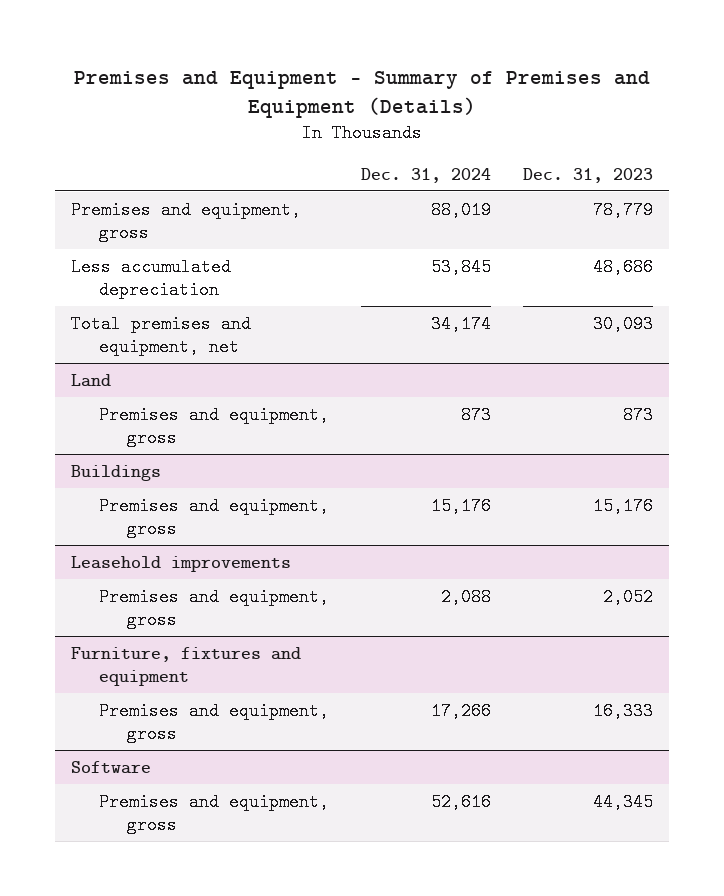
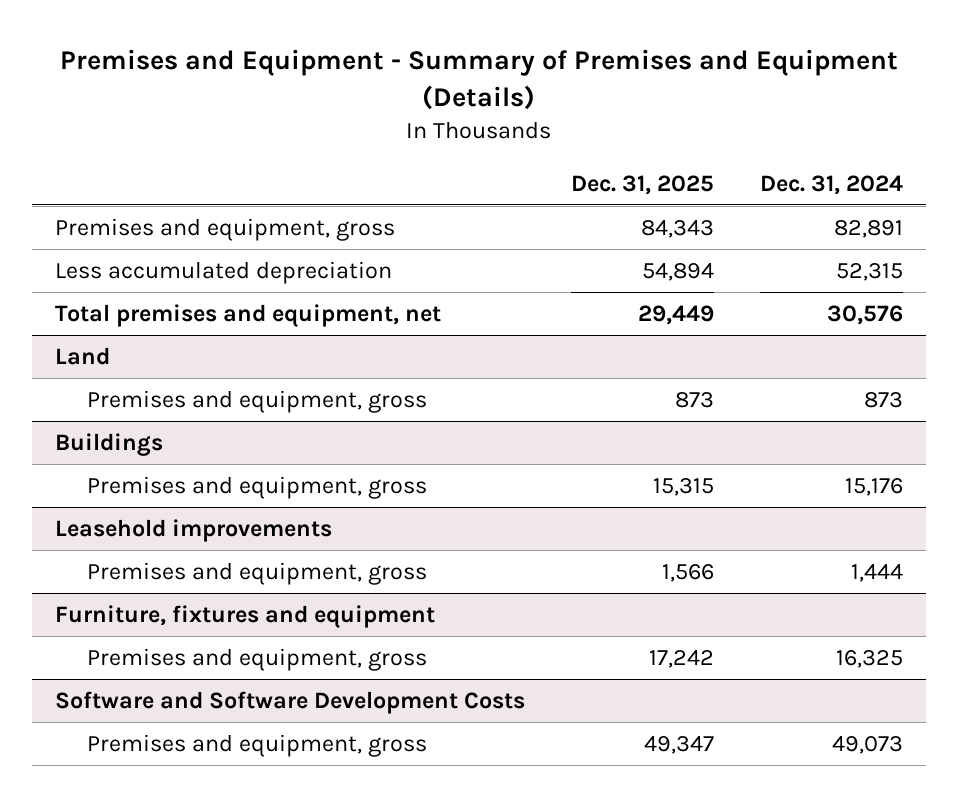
[522,167,653,183] Dec. 31, 2023 -> none
none -> [571,174,715,195] Dec. 31, 2025
[431,200,492,219] 88,019 -> [833,219,903,238] 82,891
[431,257,492,276] 53,845 -> [835,262,903,281] 52,315
[431,314,492,333] 34,174 -> [826,304,903,325] 30,576
[441,587,492,606] 2,088 -> [850,563,903,582] 1,444
[70,760,151,774] Software -> none
[431,701,492,720] 17,266 -> [835,649,903,668] 16,325
none -> [55,690,526,714] Software and Software Development Costs
[431,792,492,811] 52,616 -> [831,735,903,754] 49,073

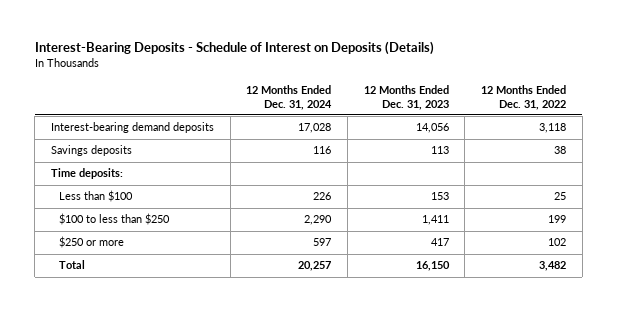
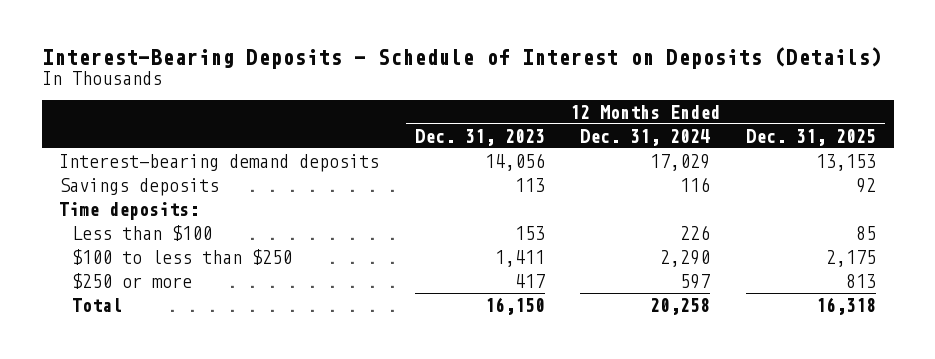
[481,85,567,110] 12 Months Ended Dec. 31, 2022 -> none
none -> [745,128,876,146] Dec. 31, 2025
[298,123,332,134] 17,028 -> [650,153,711,171] 17,029
[298,261,332,272] 20,257 -> [650,297,711,315] 20,258

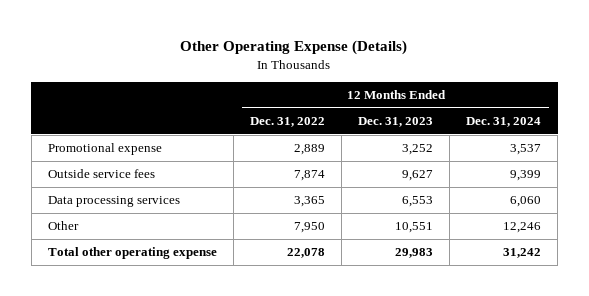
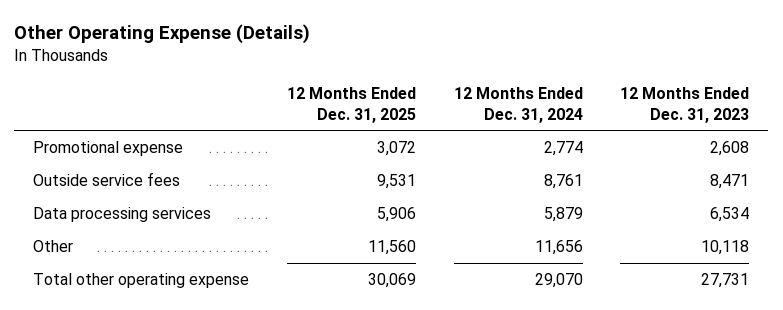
[249,116,325,127] Dec. 31, 2022 -> none
none -> [286,87,416,123] 12 Months Ended Dec. 31, 2025
[402,144,434,156] 3,252 -> [710,141,750,157] 2,608
[510,144,542,156] 3,537 -> [543,141,583,157] 2,774
[402,170,434,182] 9,627 -> [710,174,750,190] 8,471
[510,170,542,182] 9,399 -> [543,174,583,190] 8,761
[402,196,434,208] 6,553 -> [710,207,750,223] 6,534
[510,196,542,208] 6,060 -> [543,207,583,223] 5,879
[395,222,434,234] 10,551 -> [701,240,750,256] 10,118
[503,222,542,234] 12,246 -> [534,240,583,256] 11,656
[395,248,434,259] 29,983 -> [701,273,750,289] 27,731
[503,248,542,259] 31,242 -> [534,273,583,289] 29,070

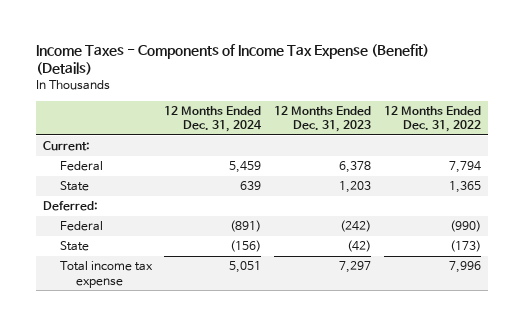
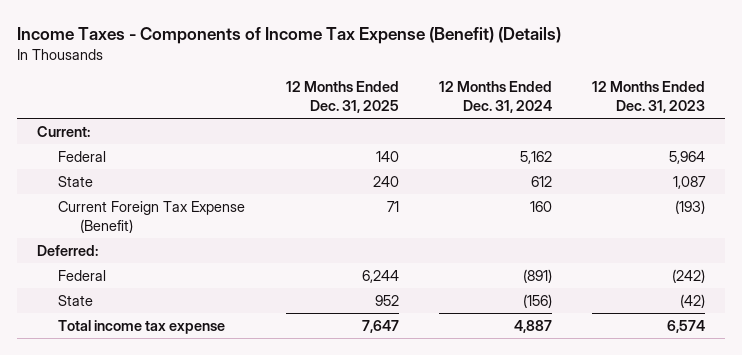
[384,105,482,133] 12 Months Ended Dec. 31, 2022 -> none
none -> [285,81,399,114] 12 Months Ended Dec. 31, 2025
[229,161,262,174] 5,459 -> [519,150,552,164] 5,162
[339,161,372,174] 6,378 -> [668,150,705,164] 5,964
[240,181,262,191] 639 -> [530,175,552,187] 612
[339,181,372,194] 1,203 -> [672,175,706,189] 1,087
none -> [58,200,246,233] Current Foreign Tax Expense (Benefit)
[229,261,262,274] 5,051 -> [513,319,552,333] 4,887
[339,261,372,274] 7,297 -> [666,319,705,333] 6,574

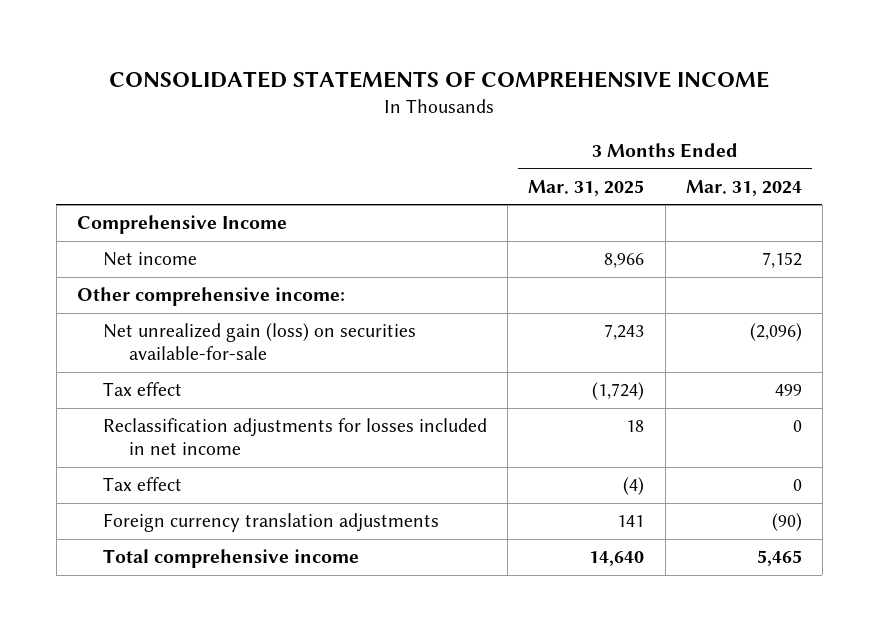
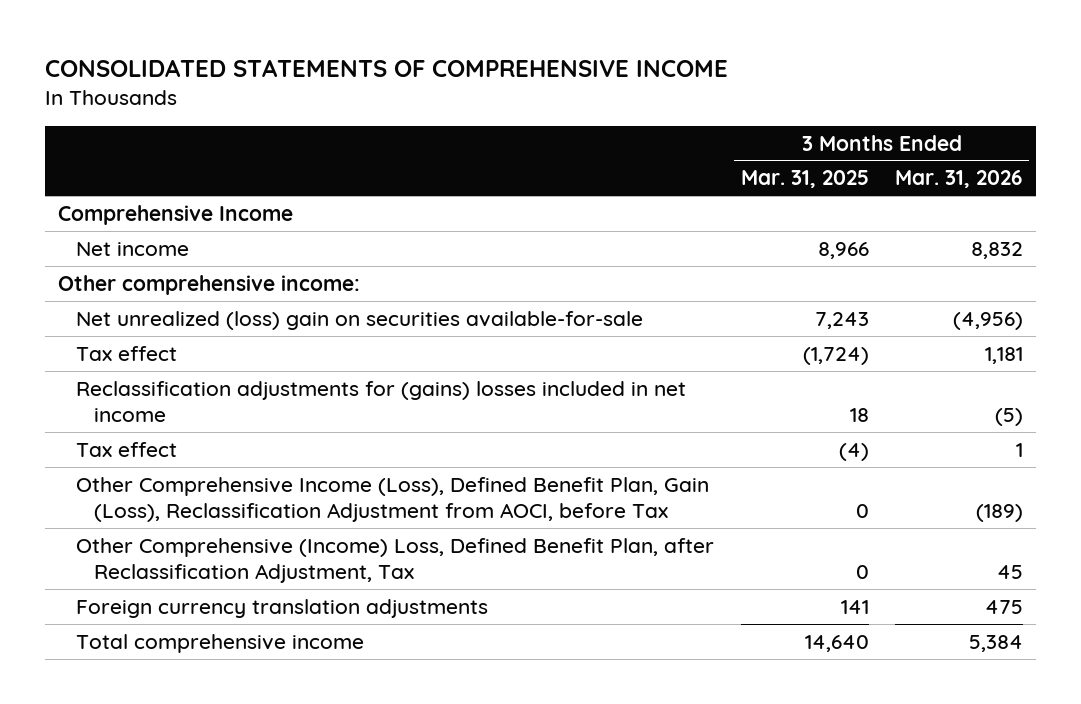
[685,179,802,196] Mar. 31, 2024 -> none
none -> [894,170,1023,189] Mar. 31, 2026
[102,323,416,361] Net unrealized gain (loss) on securities available-for-sale -> [76,310,644,330] Net unrealized (loss) gain on securities available-for-sale
[102,418,487,456] Reclassification adjustments for losses included in net income -> [76,380,687,422] Reclassification adjustments for (gains) losses included in net income
none -> [76,476,710,522] Other Comprehensive Income (Loss), Defined Benefit Plan, Gain (Loss), Reclassification Adjustment from AOCI, before Tax
none -> [76,537,715,583] Other Comprehensive (Income) Loss, Defined Benefit Plan, after Reclassification Adjustment, Tax

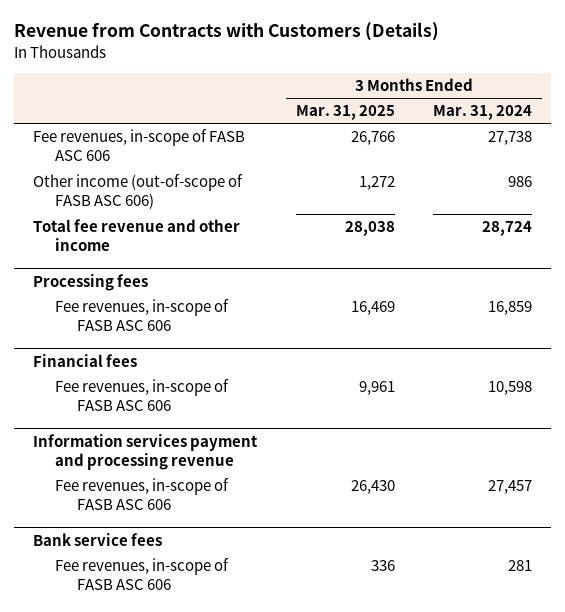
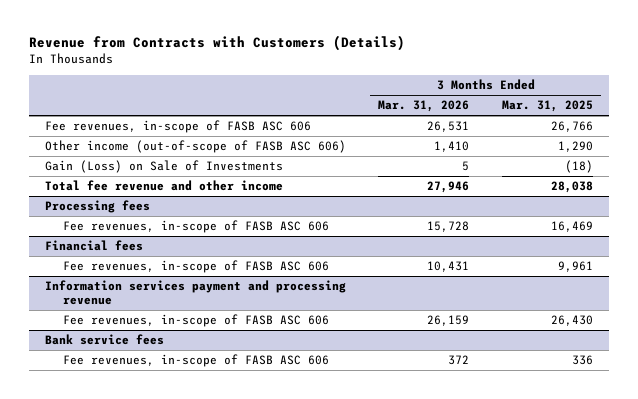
[432,105,532,121] Mar. 31, 2024 -> none
none -> [378,100,470,113] Mar. 31, 2026
[358,176,395,191] 1,272 -> [557,141,593,153] 1,290
none -> [44,160,283,174] Gain (Loss) on Sale of Investments

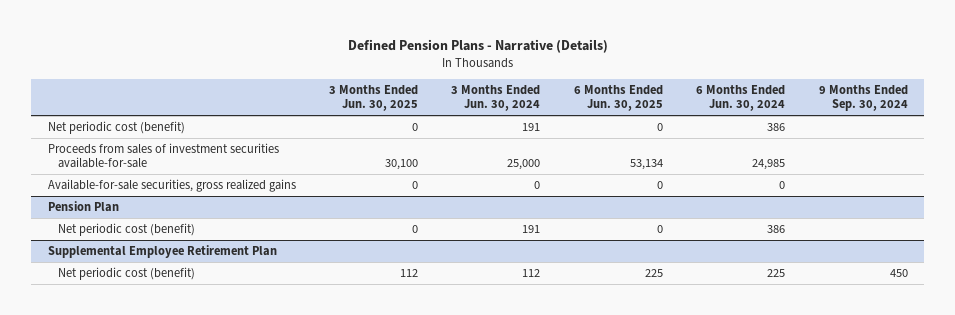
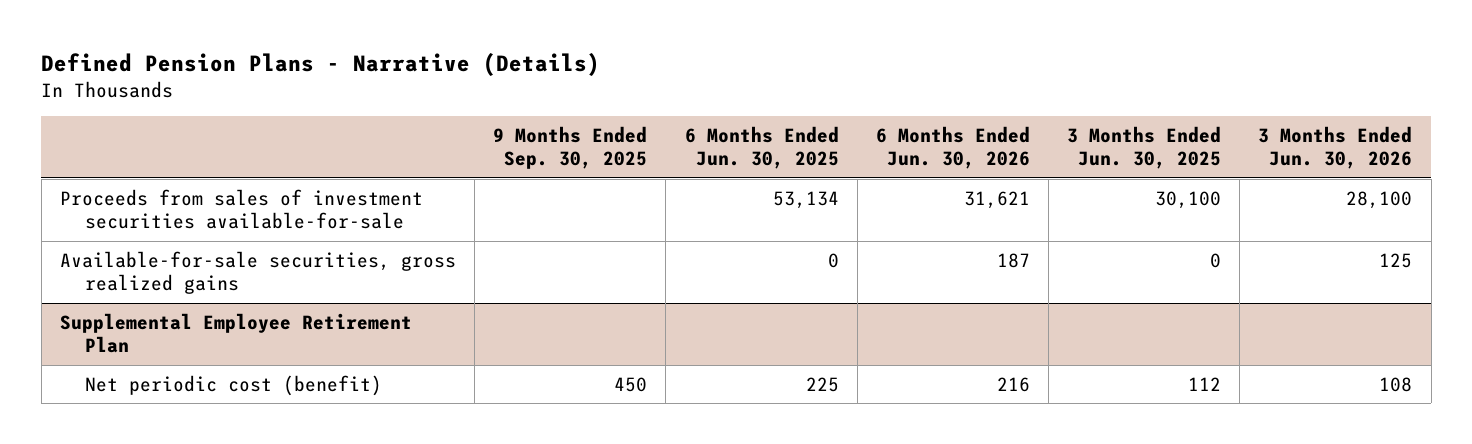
[451,85,541,112] 3 Months Ended Jun. 30, 2024 -> none
[696,85,786,112] 6 Months Ended Jun. 30, 2024 -> none
[818,85,908,112] 9 Months Ended Sep. 30, 2024 -> none
none -> [493,125,648,170] 9 Months Ended Sep. 30, 2025
none -> [875,125,1030,170] 6 Months Ended Jun. 30, 2026
none -> [1258,125,1413,170] 3 Months Ended Jun. 30, 2026
[47,121,185,135] Net periodic cost (benefit) -> none
[47,201,119,213] Pension Plan -> none
[57,223,195,237] Net periodic cost (benefit) -> none

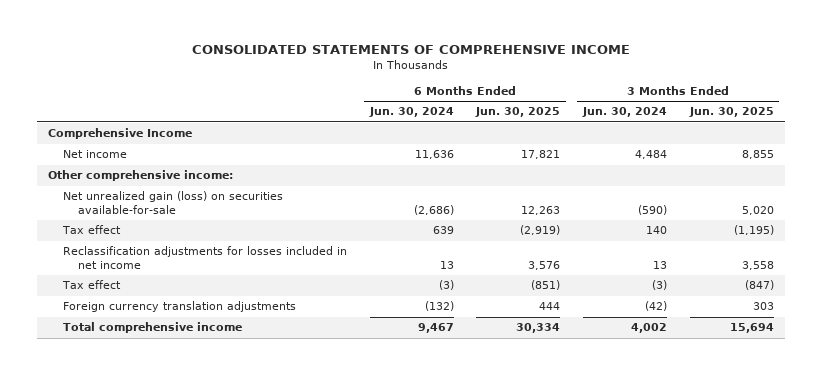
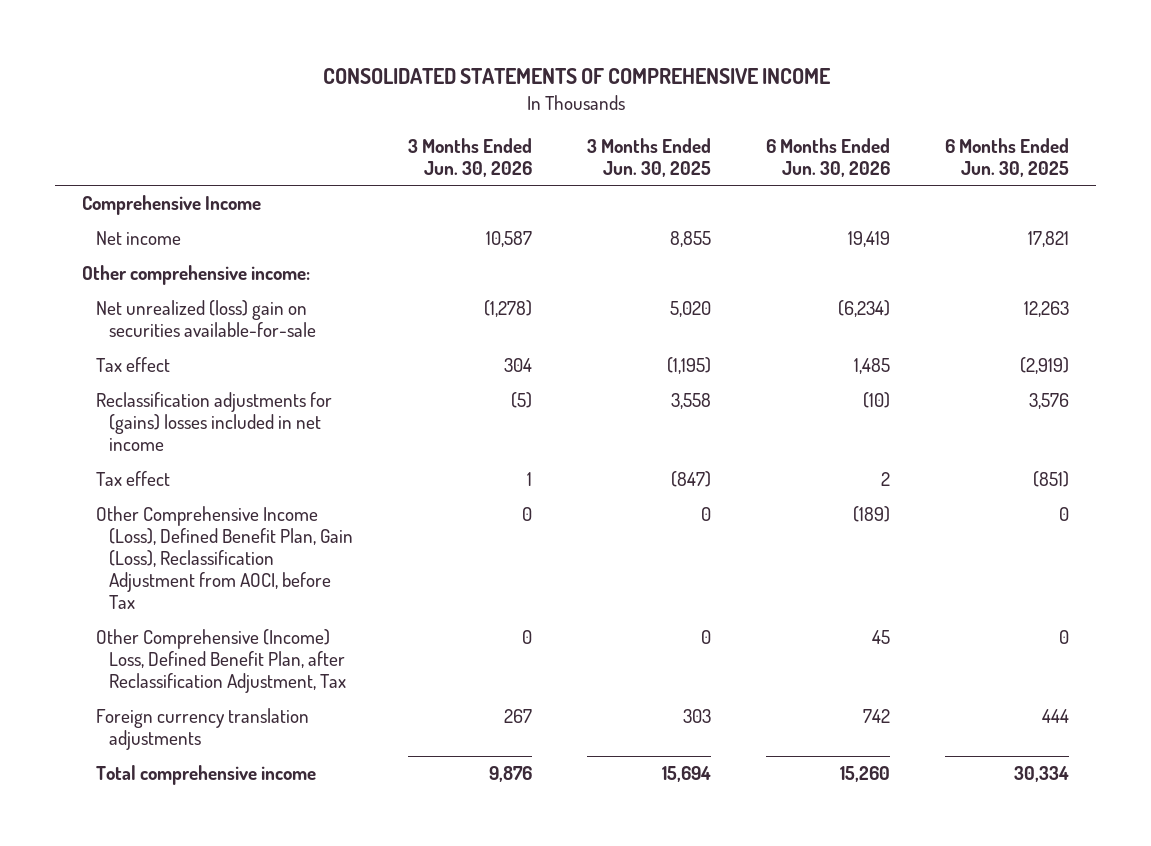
[368,107,454,118] Jun. 30, 2024 -> none
[582,107,668,118] Jun. 30, 2024 -> none
none -> [407,137,532,177] 3 Months Ended Jun. 30, 2026
none -> [765,137,890,177] 6 Months Ended Jun. 30, 2026
[63,191,284,214] Net unrealized gain (loss) on securities available-for-sale -> [95,300,316,338] Net unrealized (loss) gain on securities available-for-sale
[63,246,348,269] Reclassification adjustments for losses included in net income -> [95,392,332,452] Reclassification adjustments for (gains) losses included in net income
none -> [95,506,353,610] Other Comprehensive Income (Loss), Defined Benefit Plan, Gain (Loss), Reclassification Adjustment from AOCI, before Tax
none -> [95,629,346,694] Other Comprehensive (Income) Loss, Defined Benefit Plan, after Reclassification Adjustment, Tax

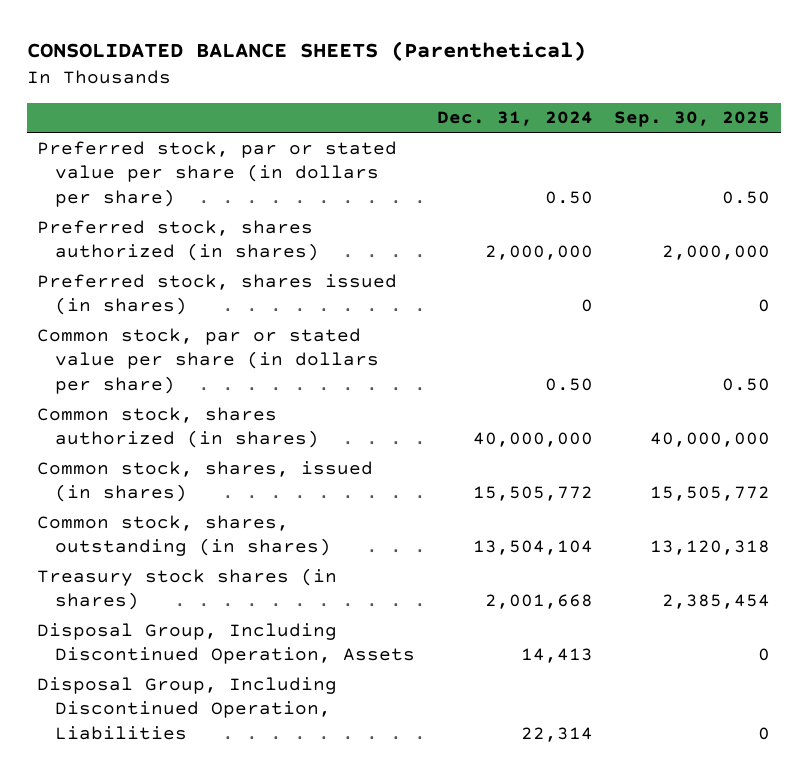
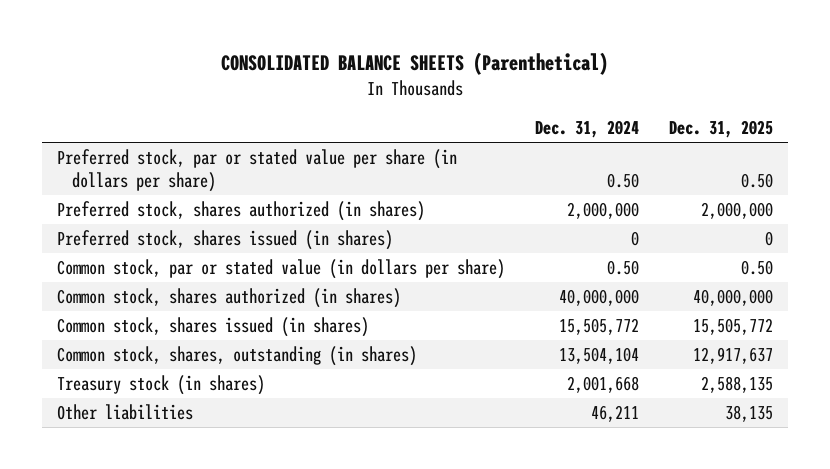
[614,111,771,128] Sep. 30, 2025 -> none
none -> [669,120,774,139] Dec. 31, 2025
[37,327,380,394] Common stock, par or stated value per share (in dollars per share) -> [56,259,505,280] Common stock, par or stated value (in dollars per share)
[37,460,374,503] Common stock, shares, issued (in shares) -> [56,317,369,338] Common stock, shares issued (in shares)
[37,622,416,665] Disposal Group, Including Discontinued Operation, Assets -> none
[37,676,338,740] Disposal Group, Including Discontinued Operation, Liabilities -> none
[37,567,338,611] Treasury stock shares (in shares) -> [56,375,265,396] Treasury stock (in shares)
none -> [56,404,193,421] Other liabilities

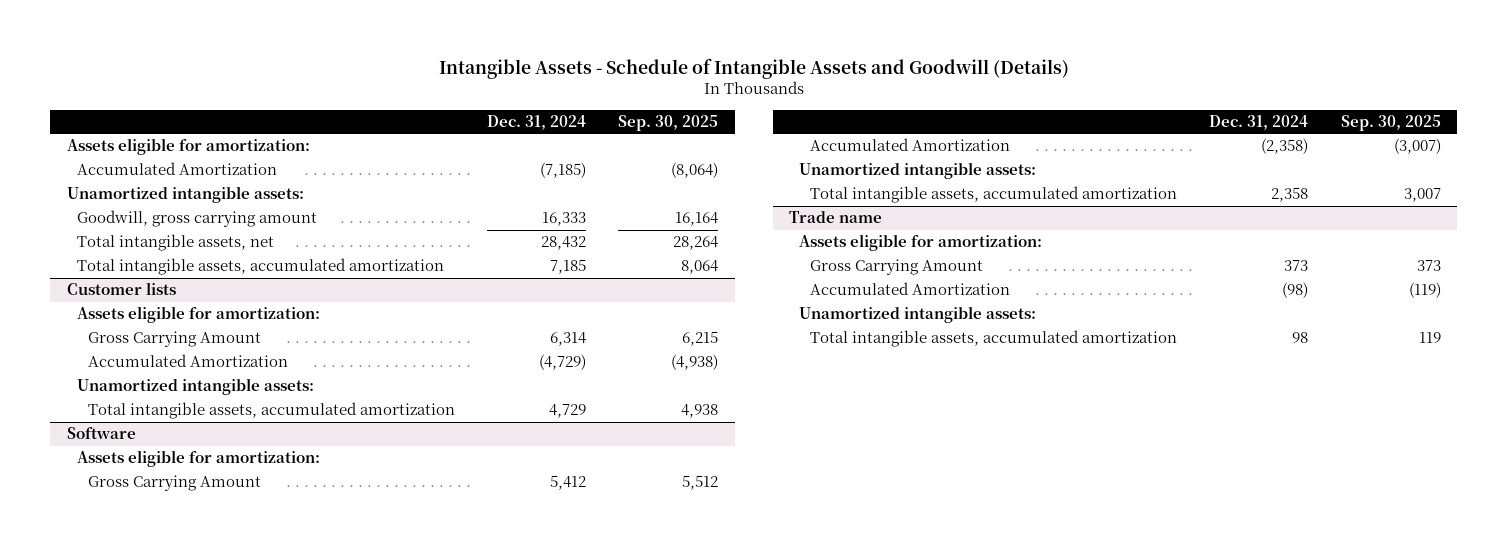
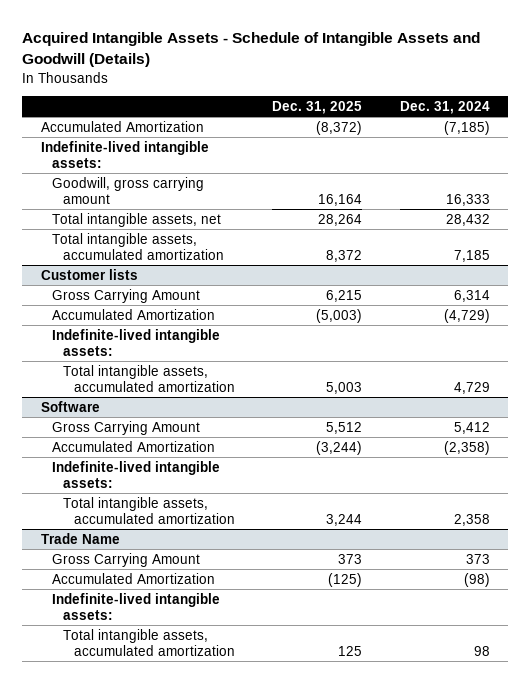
[438,57,1069,79] Intangible Assets - Schedule of Intangible Assets and Goodwill (Details) -> [22,32,481,68] Acquired Intangible Assets - Schedule of Intangible Assets and Goodwill (Details)
[618,115,719,132] Sep. 30, 2025 -> none
none -> [272,100,363,114] Dec. 31, 2025
[66,138,310,156] Assets eligible for amortization: -> none
[66,186,304,204] Unamortized intangible assets: -> [41,140,210,168] Indefinite-lived intangible assets:
[77,306,321,324] Assets eligible for amortization: -> none
[77,378,315,396] Unamortized intangible assets: -> [52,328,221,356] Indefinite-lived intangible assets:
[77,450,321,468] Assets eligible for amortization: -> none
[799,162,1037,180] Unamortized intangible assets: -> [52,460,221,488] Indefinite-lived intangible assets:
[799,234,1043,252] Assets eligible for amortization: -> none
[788,211,882,224] Trade name -> [41,532,121,544] Trade Name
[799,306,1037,324] Unamortized intangible assets: -> [52,592,221,620] Indefinite-lived intangible assets:

